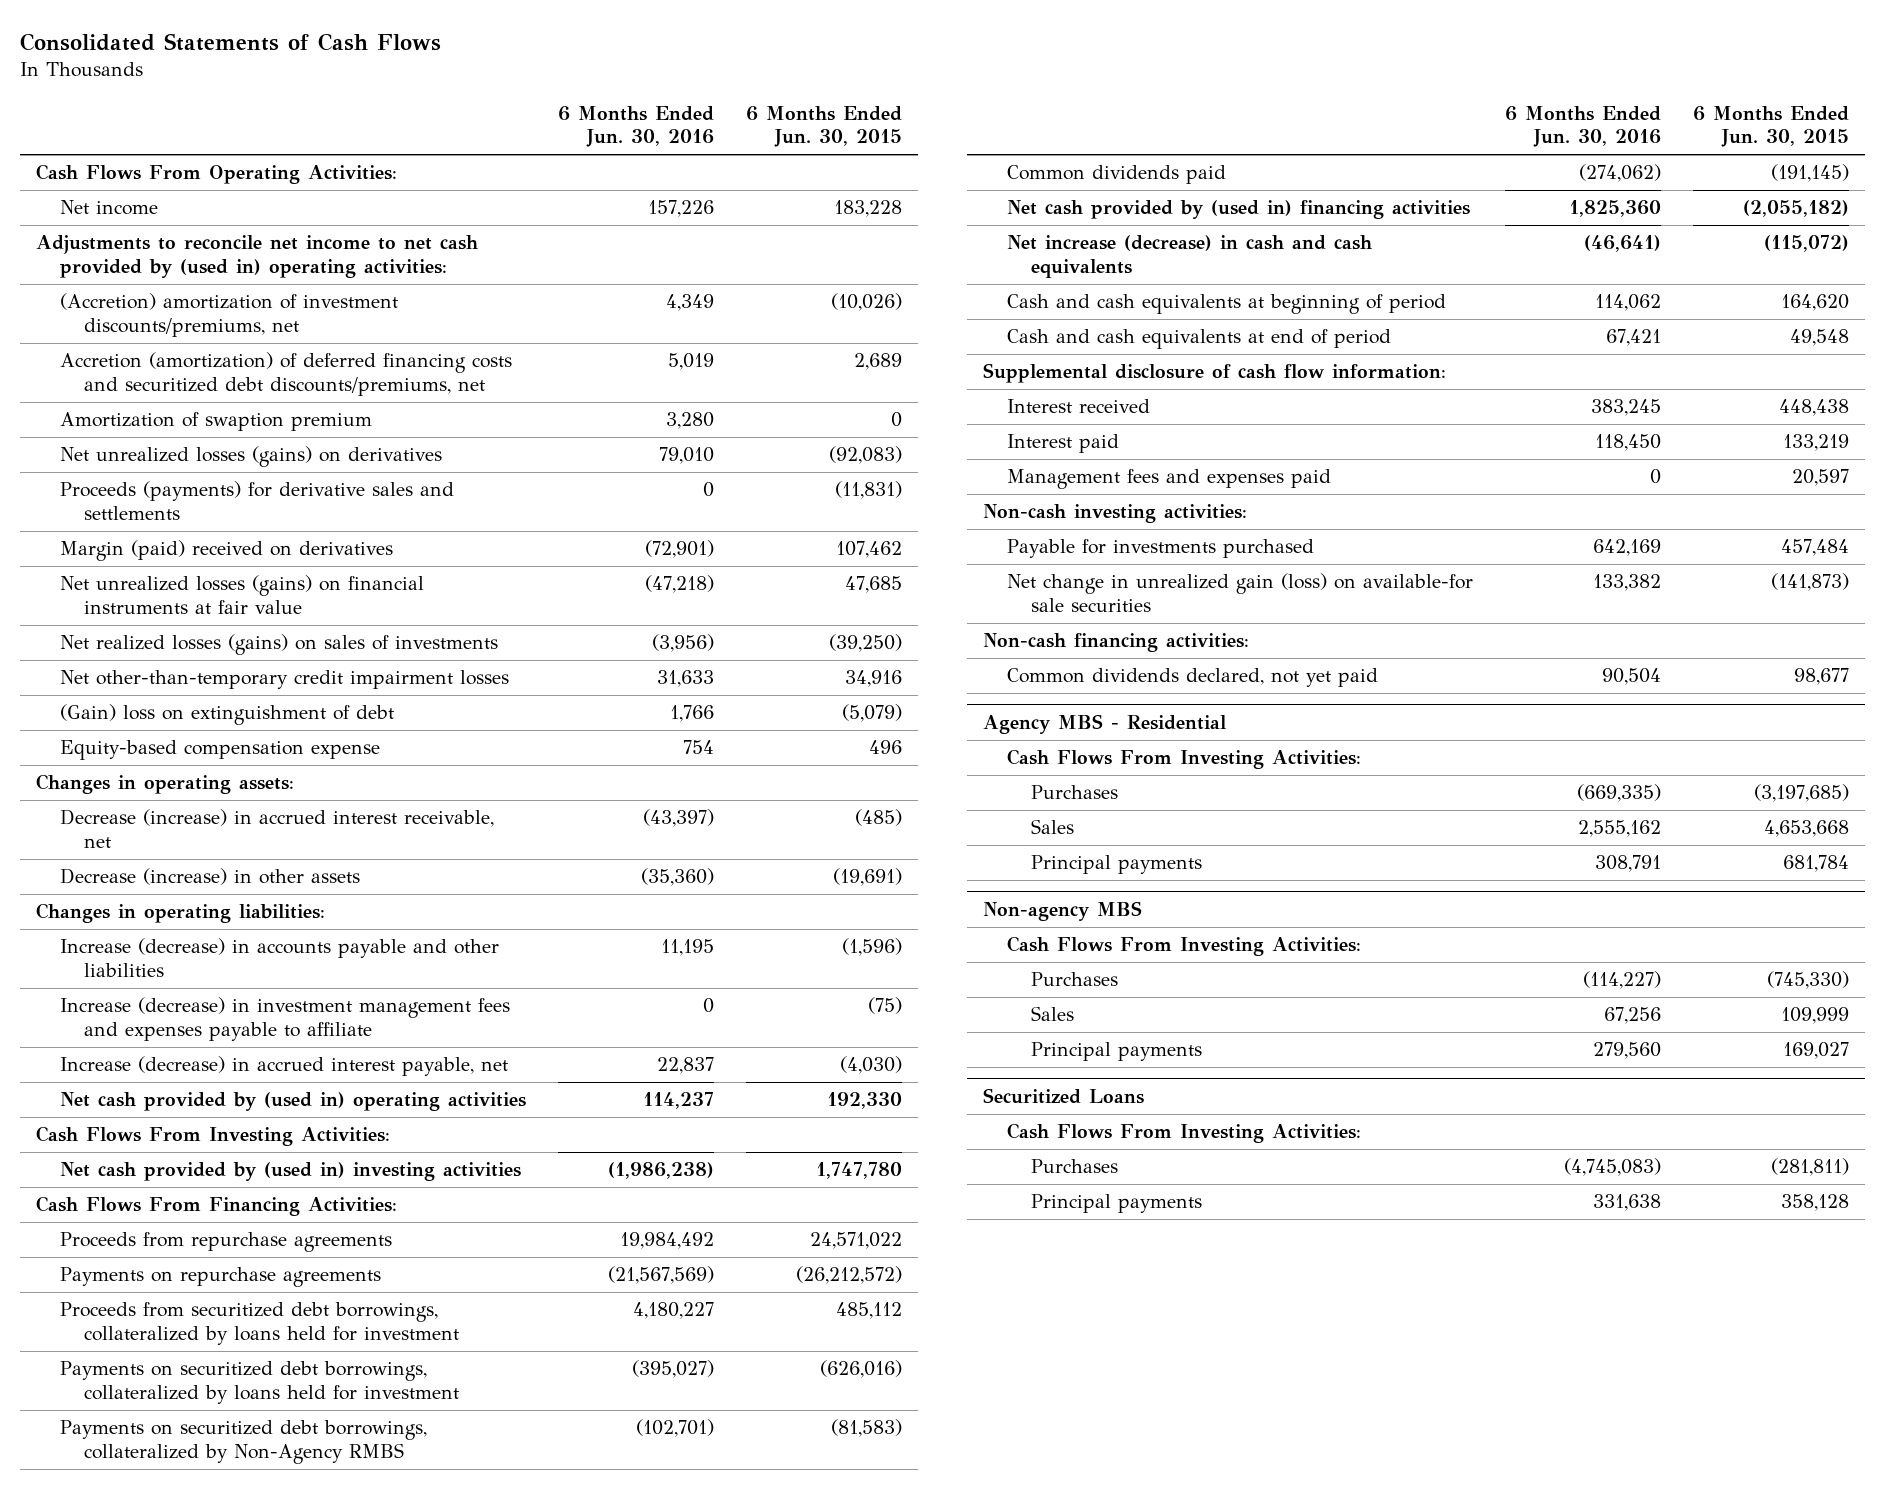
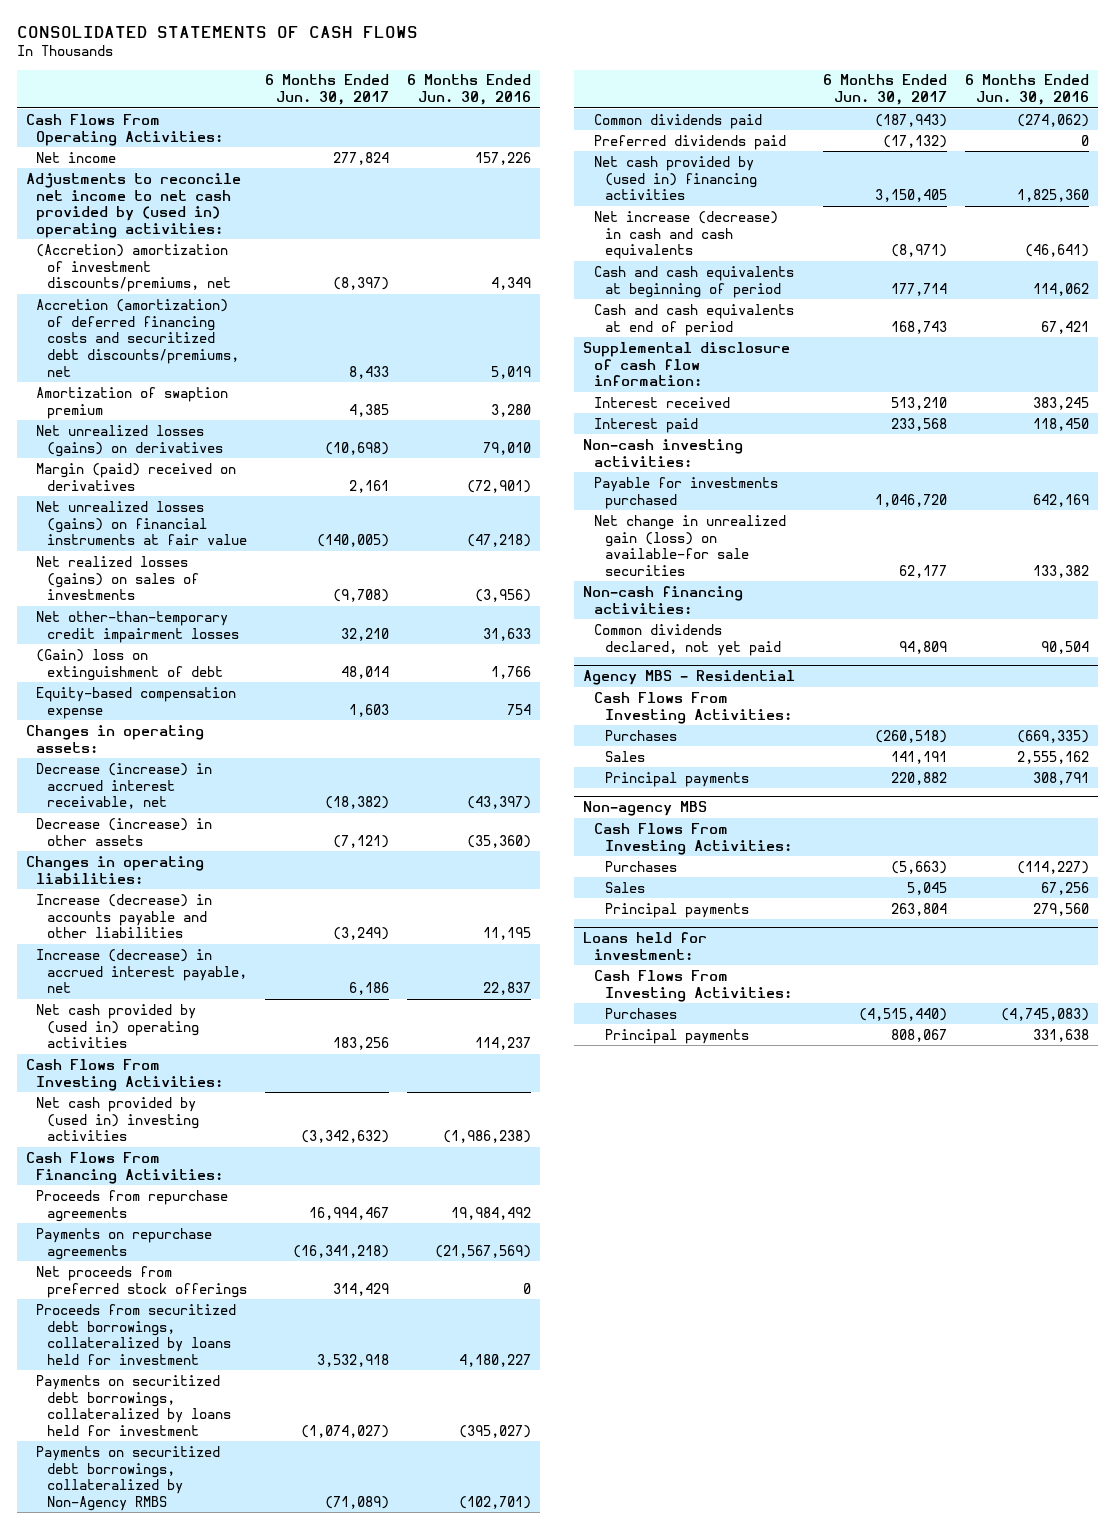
[19,33,441,52] Consolidated Statements of Cash Flows -> [16,25,418,38] CONSOLIDATED STATEMENTS OF CASH FLOWS
[746,106,903,148] 6 Months Ended Jun. 30, 2015 -> none
none -> [265,74,390,106] 6 Months Ended Jun. 30, 2017
[60,481,455,520] Proceeds (payments) for derivative sales and settlements -> none
[60,997,511,1041] Increase (decrease) in investment management fees and expenses payable to affiliate -> none
none -> [36,1265,248,1298] Net proceeds from preferred stock offerings
none -> [594,134,787,150] Preferred dividends paid
[1007,469,1332,490] Management fees and expenses paid -> none
[982,1087,1144,1104] Securitized Loans -> none
none -> [583,932,708,960] Loans held for investment:

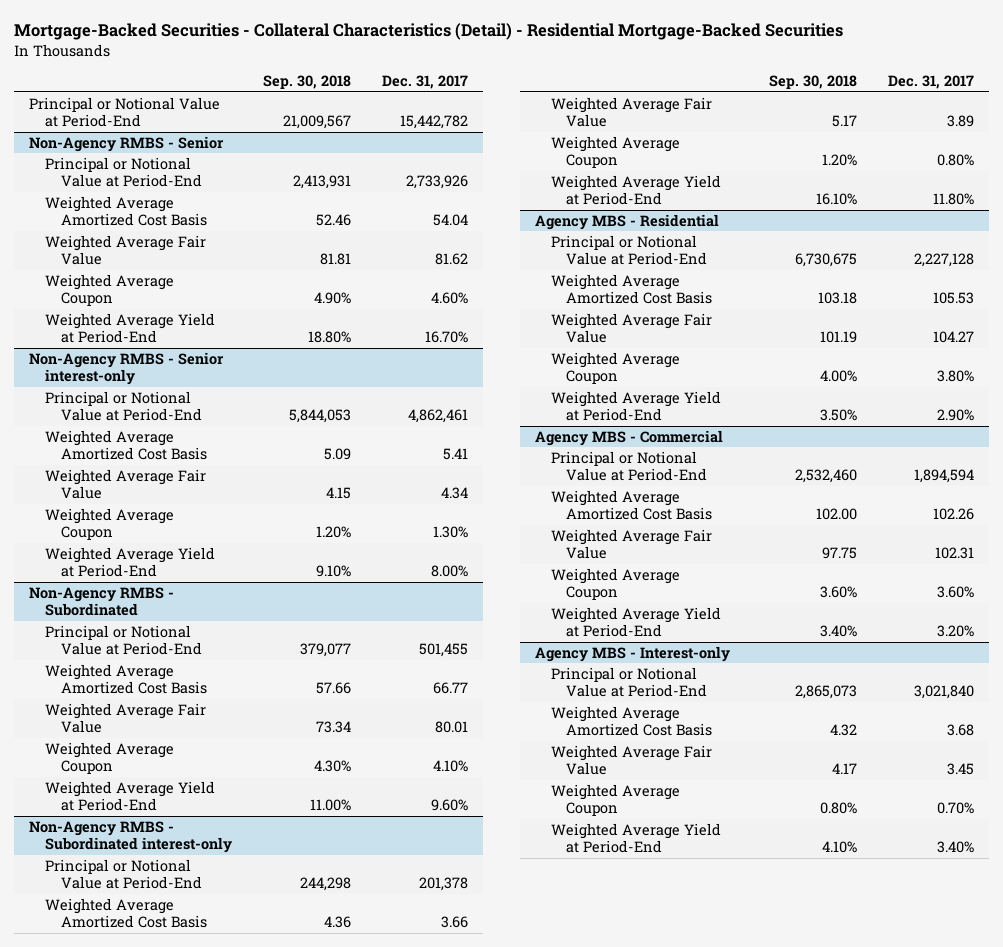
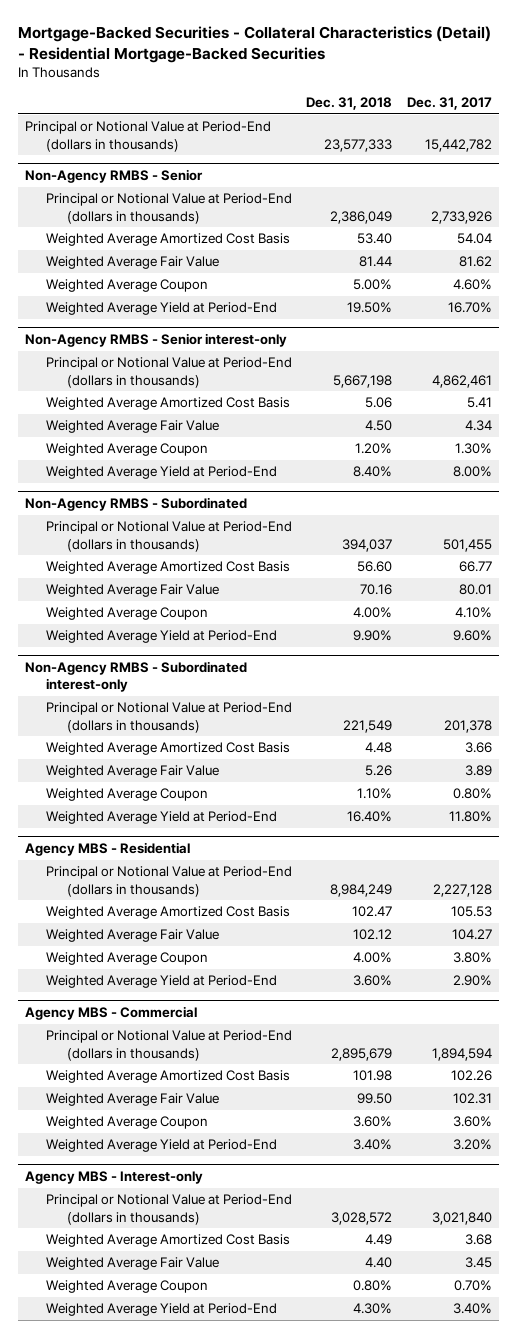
[262,75,351,90] Sep. 30, 2018 -> none
none -> [306,96,393,110] Dec. 31, 2018
[29,96,221,128] Principal or Notional Value at Period-End -> [24,121,271,152] Principal or Notional Value at Period-End (dollars in thousands)
[45,156,202,188] Principal or Notional Value at Period-End -> [45,193,292,224] Principal or Notional Value at Period-End (dollars in thousands)
[45,390,202,422] Principal or Notional Value at Period-End -> [45,357,292,388] Principal or Notional Value at Period-End (dollars in thousands)
[45,624,202,656] Principal or Notional Value at Period-End -> [45,521,292,552] Principal or Notional Value at Period-End (dollars in thousands)
[45,858,202,890] Principal or Notional Value at Period-End -> [45,702,292,733] Principal or Notional Value at Period-End (dollars in thousands)
[550,234,708,266] Principal or Notional Value at Period-End -> [45,866,292,897] Principal or Notional Value at Period-End (dollars in thousands)
[550,450,708,482] Principal or Notional Value at Period-End -> [45,1030,292,1061] Principal or Notional Value at Period-End (dollars in thousands)
[550,666,708,698] Principal or Notional Value at Period-End -> [45,1194,292,1225] Principal or Notional Value at Period-End (dollars in thousands)

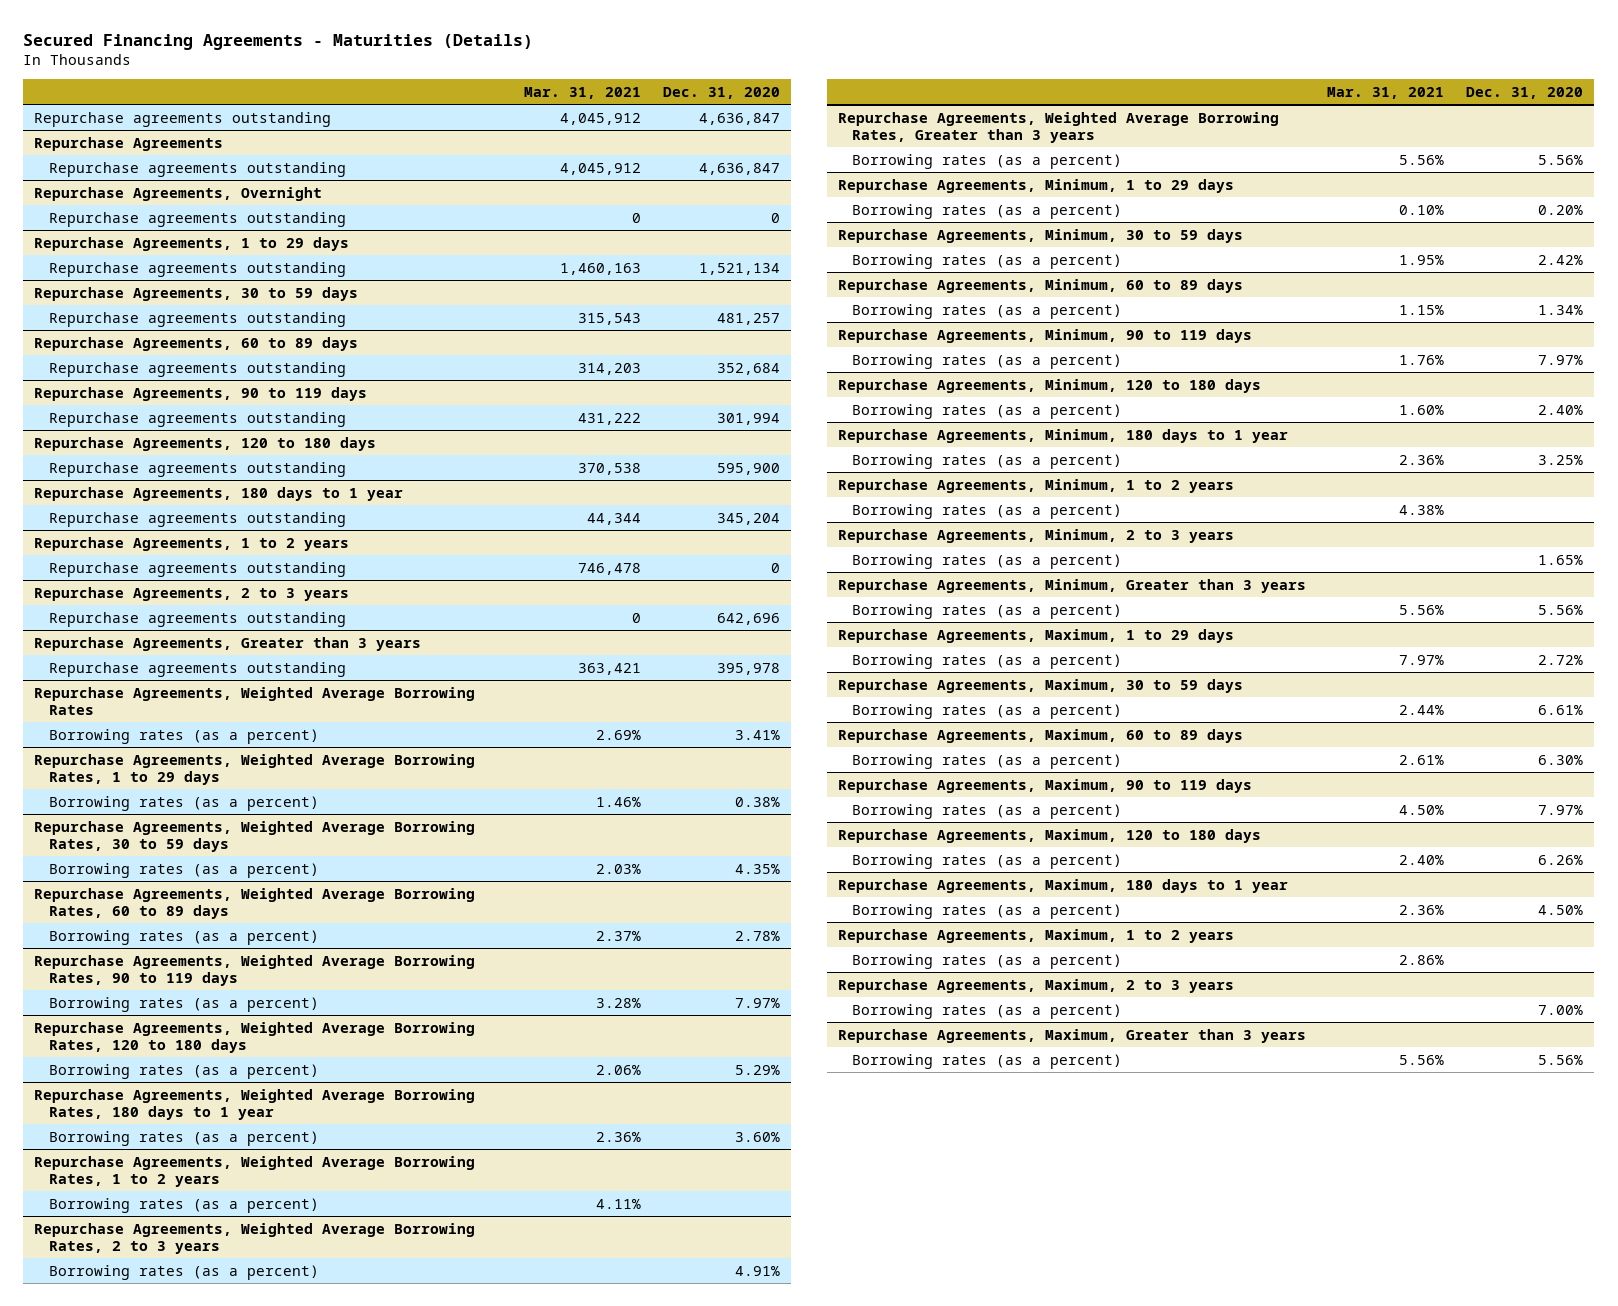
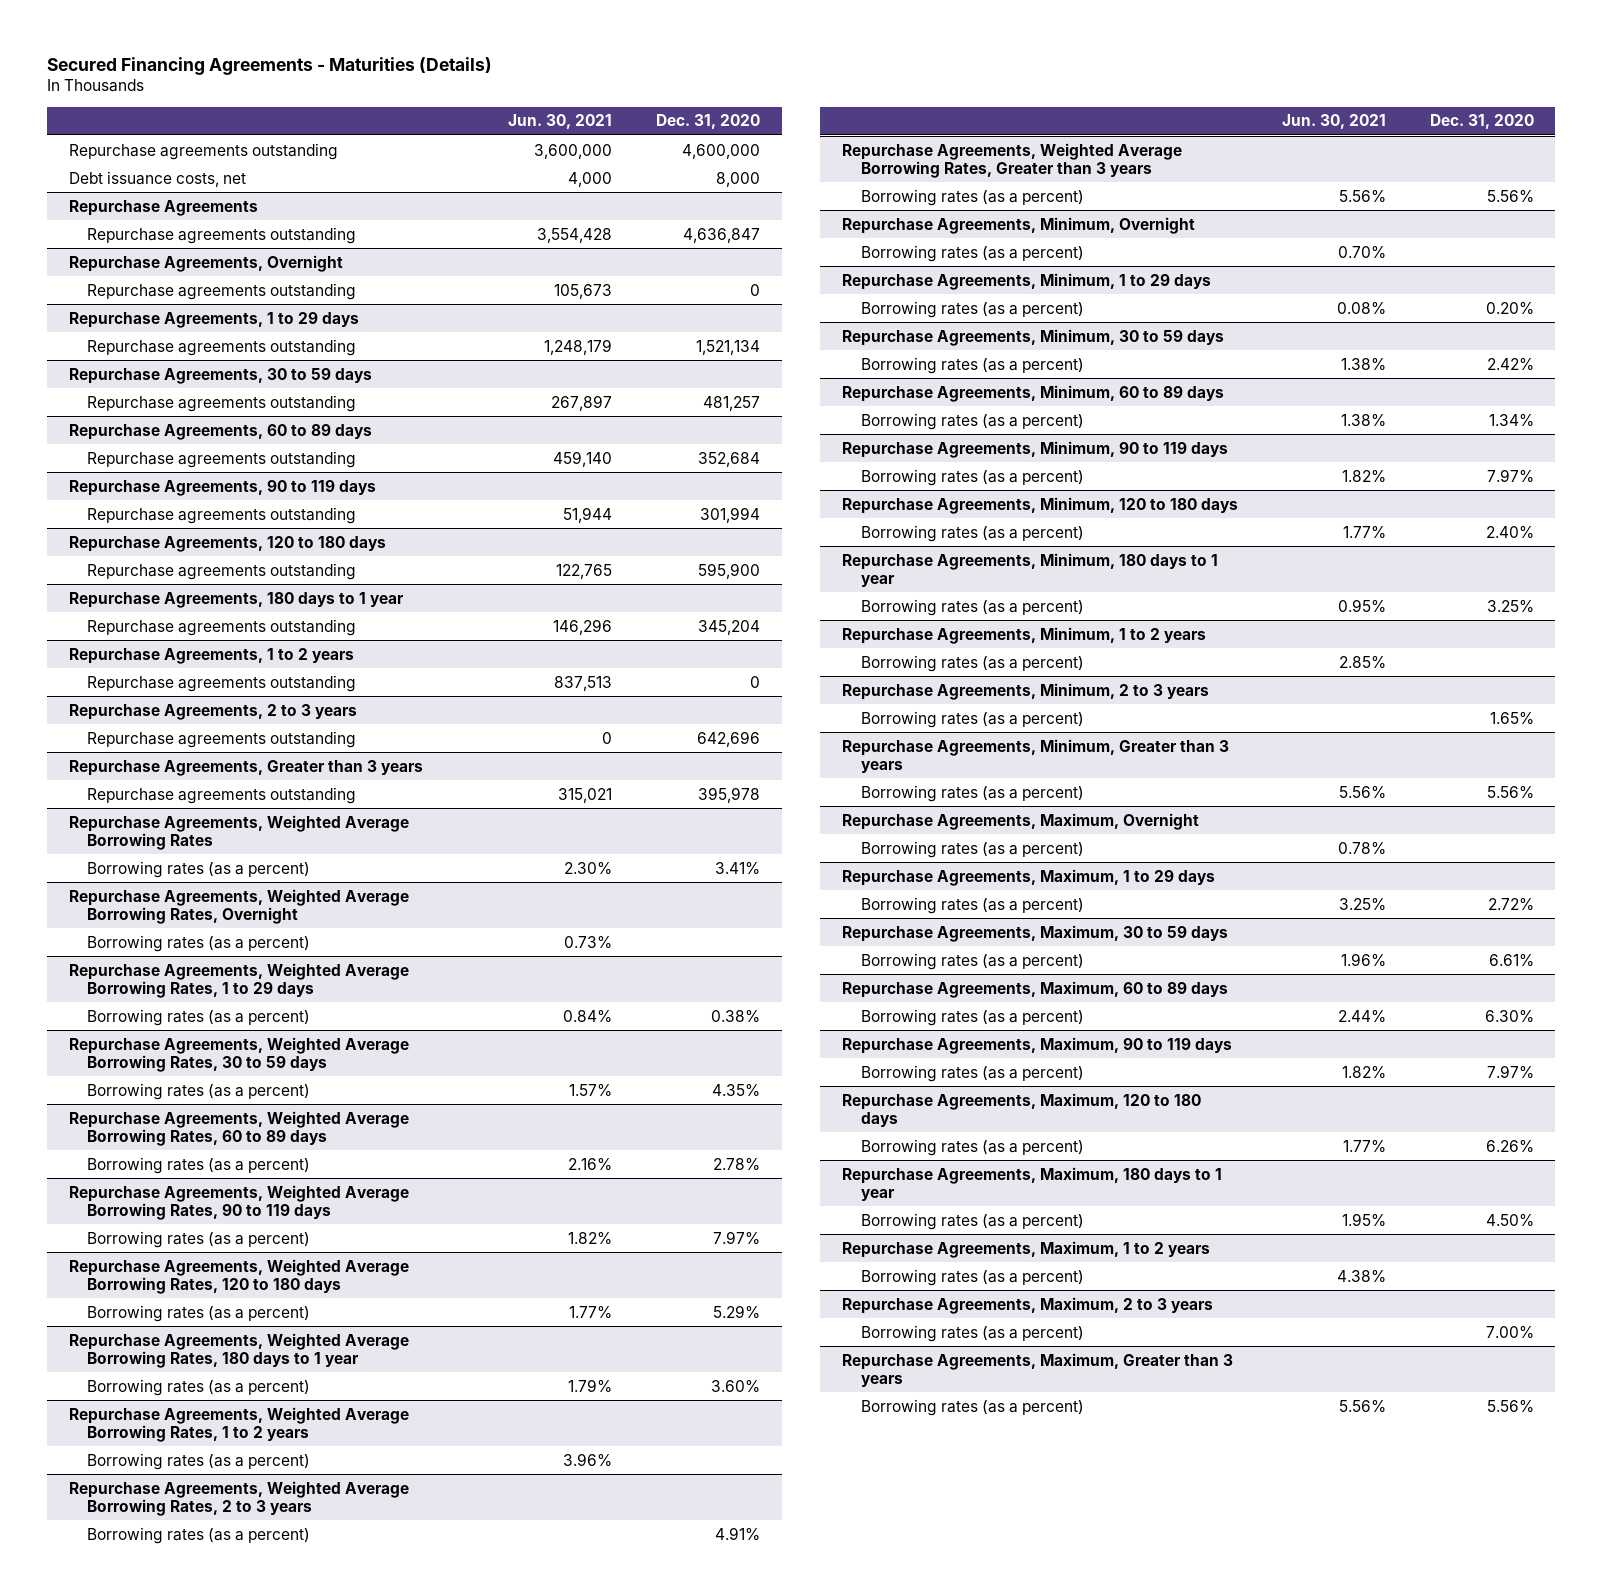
[524,86,642,99] Mar. 31, 2021 -> none
none -> [508,114,613,130] Jun. 30, 2021
[699,112,781,125] 4,636,847 -> [682,143,761,159] 4,600,000
none -> [68,170,246,187] Debt issuance costs, net
none -> [68,888,409,924] Repurchase Agreements, Weighted Average Borrowing Rates, Overnight
none -> [87,934,311,952] Borrowing rates (as a percent)
none -> [842,216,1196,234] Repurchase Agreements, Minimum, Overnight
none -> [860,244,1084,262] Borrowing rates (as a percent)
none -> [842,812,1200,830] Repurchase Agreements, Maximum, Overnight
none -> [860,840,1084,858] Borrowing rates (as a percent)

